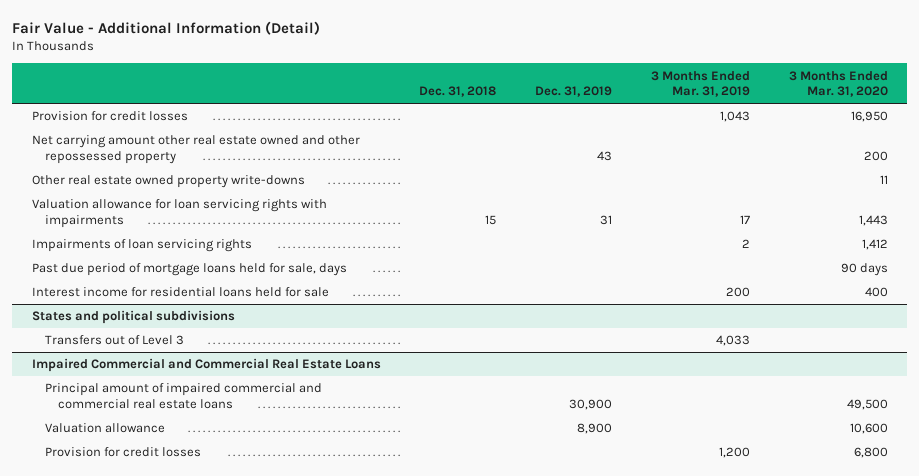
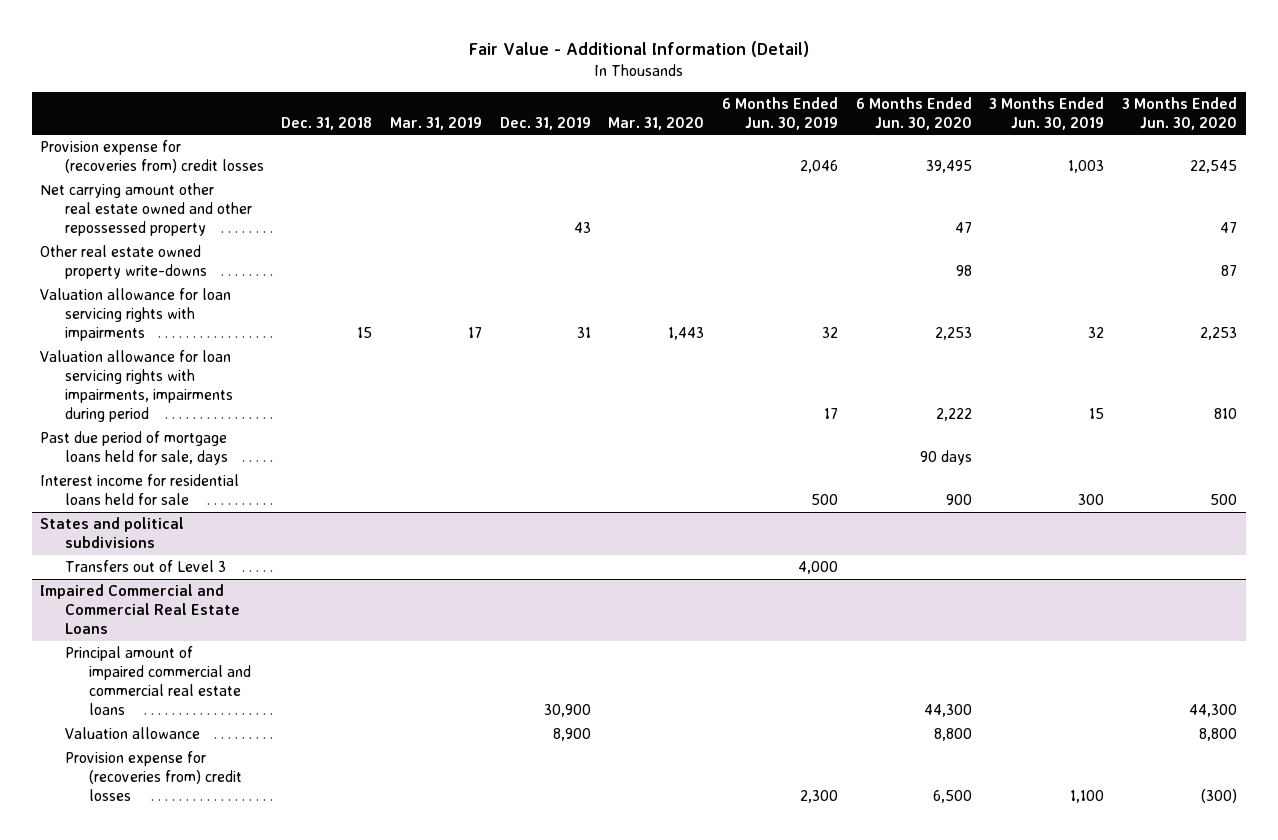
[650,70,750,98] 3 Months Ended Mar. 31, 2019 -> none
[788,70,888,98] 3 Months Ended Mar. 31, 2020 -> none
none -> [390,116,483,130] Mar. 31, 2019
none -> [608,116,705,130] Mar. 31, 2020
none -> [722,96,839,130] 6 Months Ended Jun. 30, 2019
none -> [855,96,972,130] 6 Months Ended Jun. 30, 2020
none -> [989,96,1105,130] 3 Months Ended Jun. 30, 2019
none -> [1122,96,1238,130] 3 Months Ended Jun. 30, 2020
[31,111,188,122] Provision for credit losses -> [40,140,264,174] Provision expense for (recoveries from) credit losses
[31,239,252,253] Impairments of loan servicing rights -> [40,350,233,423] Valuation allowance for loan servicing rights with impairments, impairments during period
[44,447,201,458] Provision for credit losses -> [64,751,243,802] Provision expense for (recoveries from) credit losses

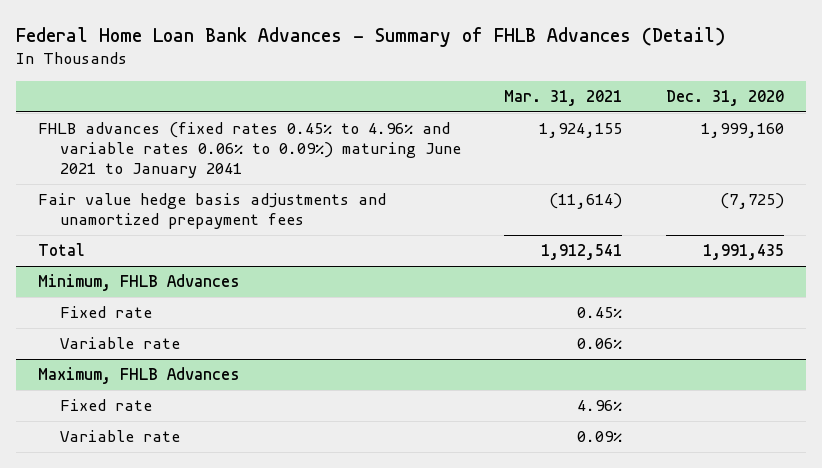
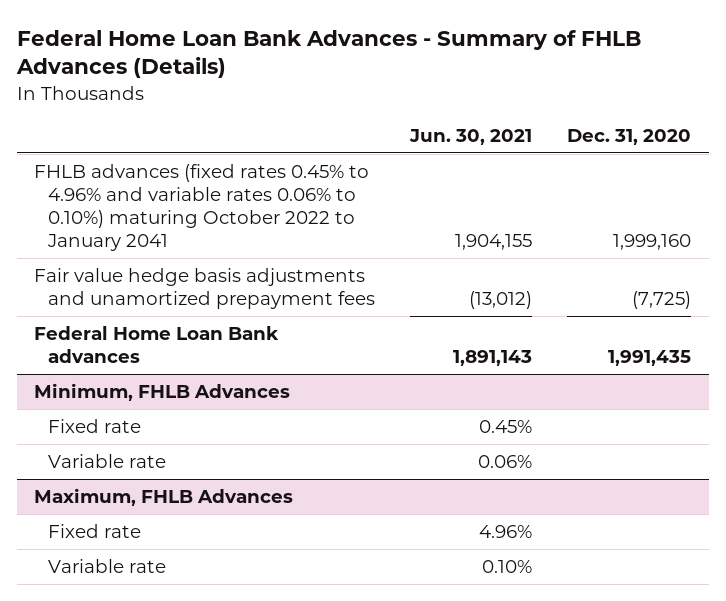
[16,26,726,47] Federal Home Loan Bank Advances - Summary of FHLB Advances (Detail) -> [15,29,641,79] Federal Home Loan Bank Advances - Summary of FHLB Advances (Details)
[504,89,623,106] Mar. 31, 2021 -> none
none -> [409,129,533,146] Jun. 30, 2021
[38,122,461,178] FHLB advances (fixed rates 0.45% to 4.96% and variable rates 0.06% to 0.09%) maturing June 2021 to January 2041 -> [34,163,370,251] FHLB advances (fixed rates 0.45% to 4.96% and variable rates 0.06% to 0.10%) maturing October 2022 to January 2041
[38,243,86,257] Total -> [34,325,280,363] Federal Home Loan Bank advances

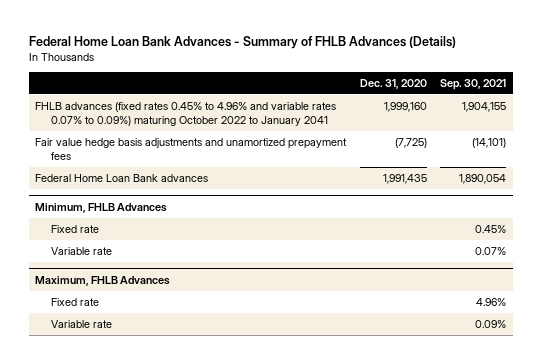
[409,129,533,146] Jun. 30, 2021 -> none
none -> [439,78,506,90] Sep. 30, 2021
[34,163,370,251] FHLB advances (fixed rates 0.45% to 4.96% and variable rates 0.06% to 0.10%) maturing October 2022 to January 2041 -> [35,102,337,126] FHLB advances (fixed rates 0.45% to 4.96% and variable rates 0.07% to 0.09%) maturing October 2022 to January 2041

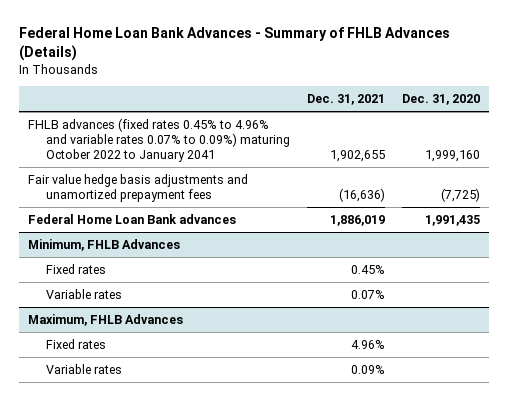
[439,78,506,90] Sep. 30, 2021 -> none
none -> [307,94,386,106] Dec. 31, 2021
[51,225,100,234] Fixed rate -> [46,263,107,274] Fixed rates
[51,247,113,256] Variable rate -> [46,288,123,299] Variable rates
[51,298,100,307] Fixed rate -> [46,338,107,349] Fixed rates
[51,320,113,329] Variable rate -> [46,363,123,374] Variable rates

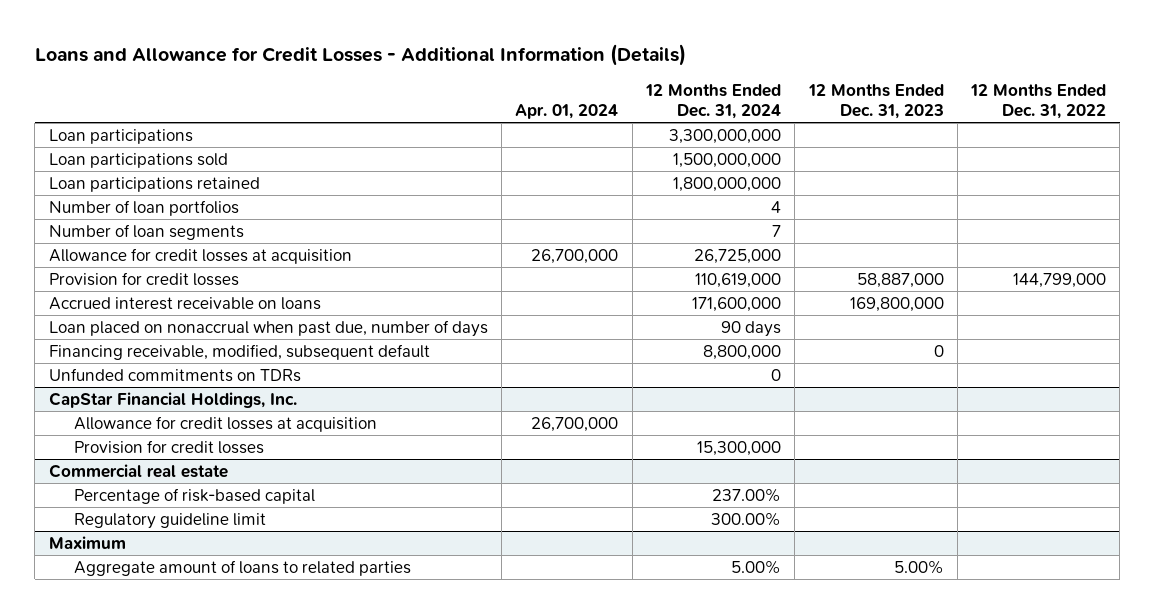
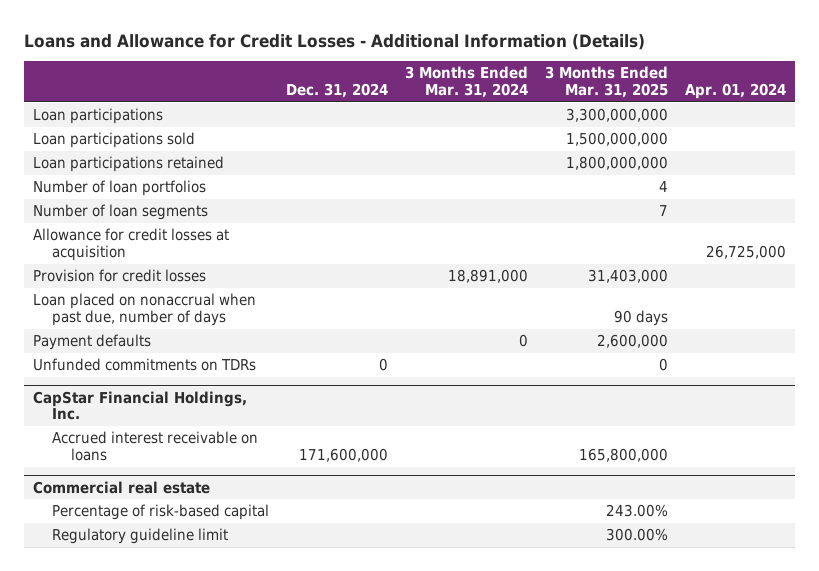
[644,83,781,119] 12 Months Ended Dec. 31, 2024 -> none
[807,83,944,119] 12 Months Ended Dec. 31, 2023 -> none
[970,83,1107,119] 12 Months Ended Dec. 31, 2022 -> none
none -> [286,83,389,99] Dec. 31, 2024
none -> [405,66,529,99] 3 Months Ended Mar. 31, 2024
none -> [545,66,669,99] 3 Months Ended Mar. 31, 2025
[531,248,619,264] 26,700,000 -> [706,245,787,260] 26,725,000
[48,296,321,310] Accrued interest receivable on loans -> none
[48,343,430,360] Financing receivable, modified, subsequent default -> [32,334,151,351] Payment defaults
[74,415,378,432] Allowance for credit losses at acquisition -> none
[74,439,265,454] Provision for credit losses -> none
none -> [52,431,259,462] Accrued interest receivable on loans
[48,535,126,549] Maximum -> none
[74,559,412,576] Aggregate amount of loans to related parties -> none

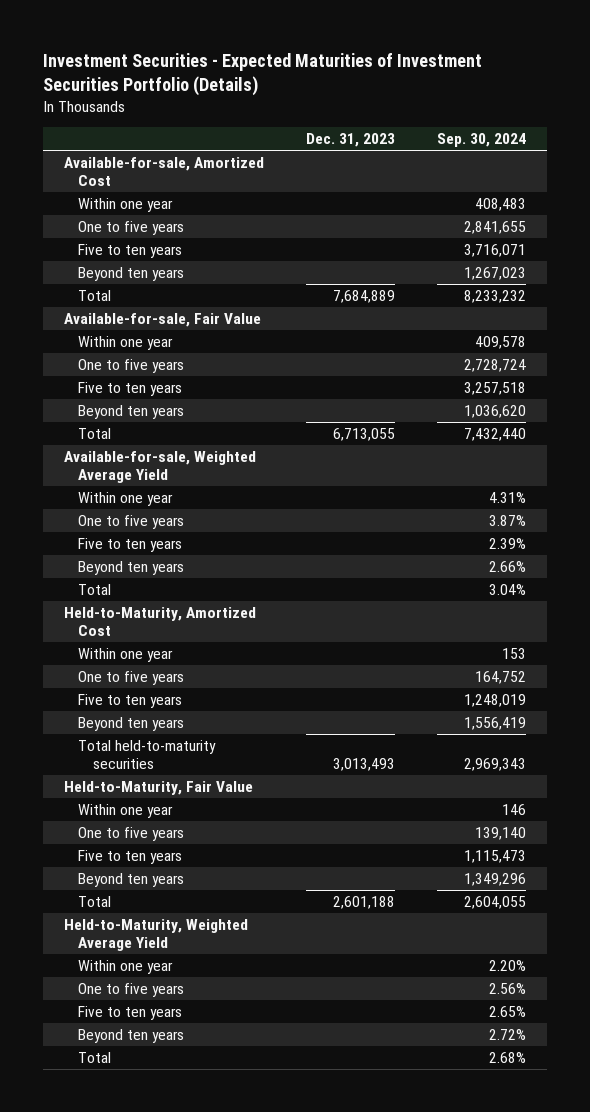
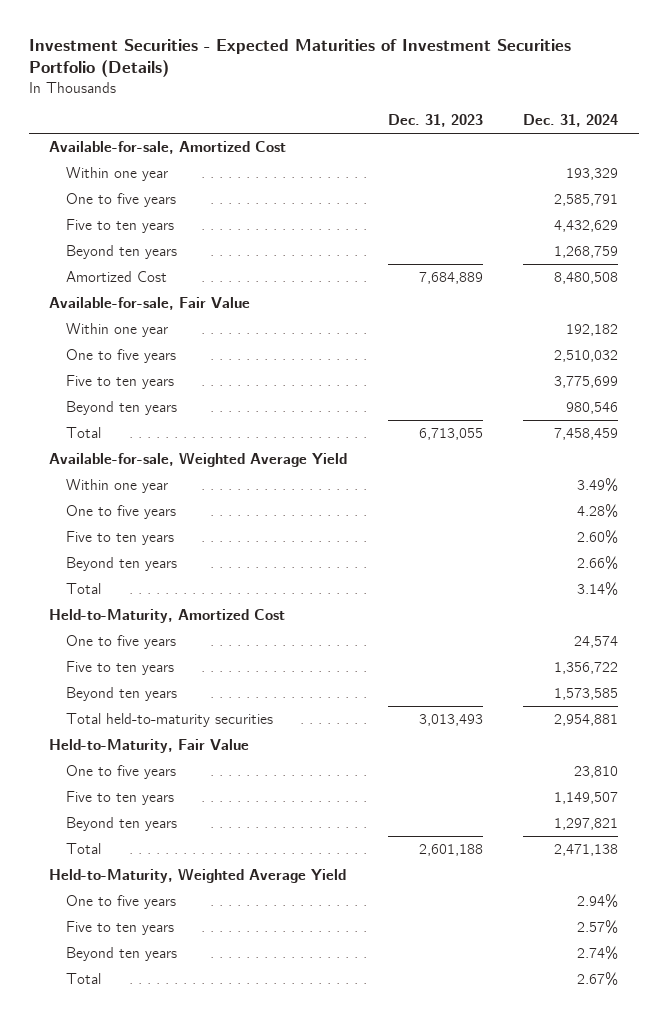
[437,133,527,148] Sep. 30, 2024 -> none
none -> [523,114,619,128] Dec. 31, 2024
[78,290,112,302] Total -> [66,270,168,282] Amortized Cost
[78,648,174,663] Within one year -> none
[78,804,174,819] Within one year -> none
[78,960,174,975] Within one year -> none

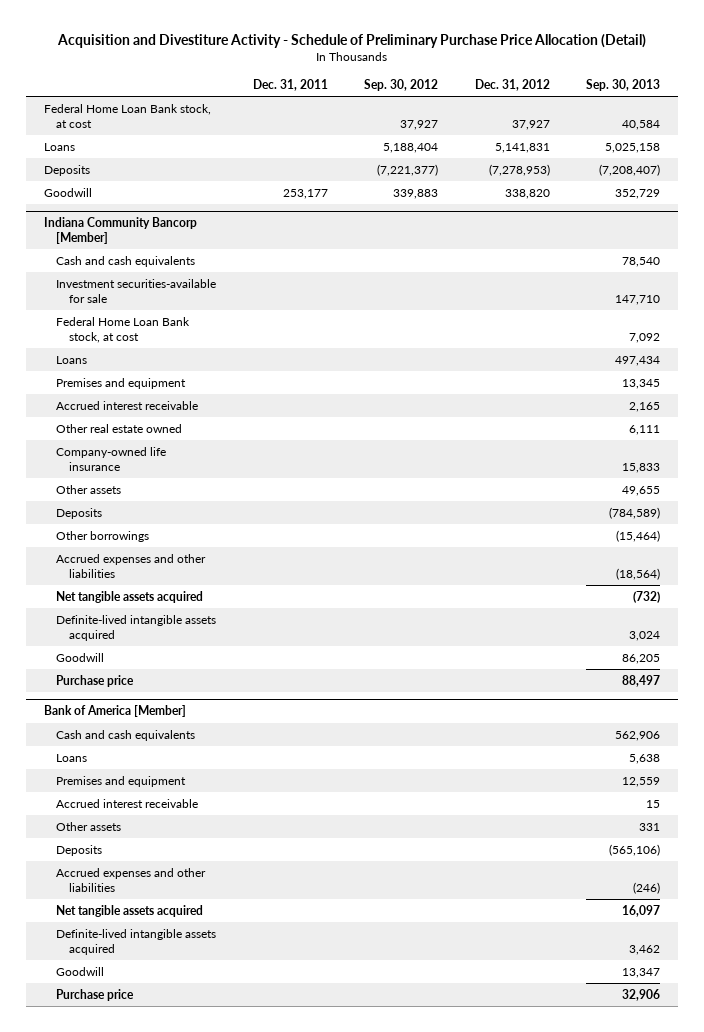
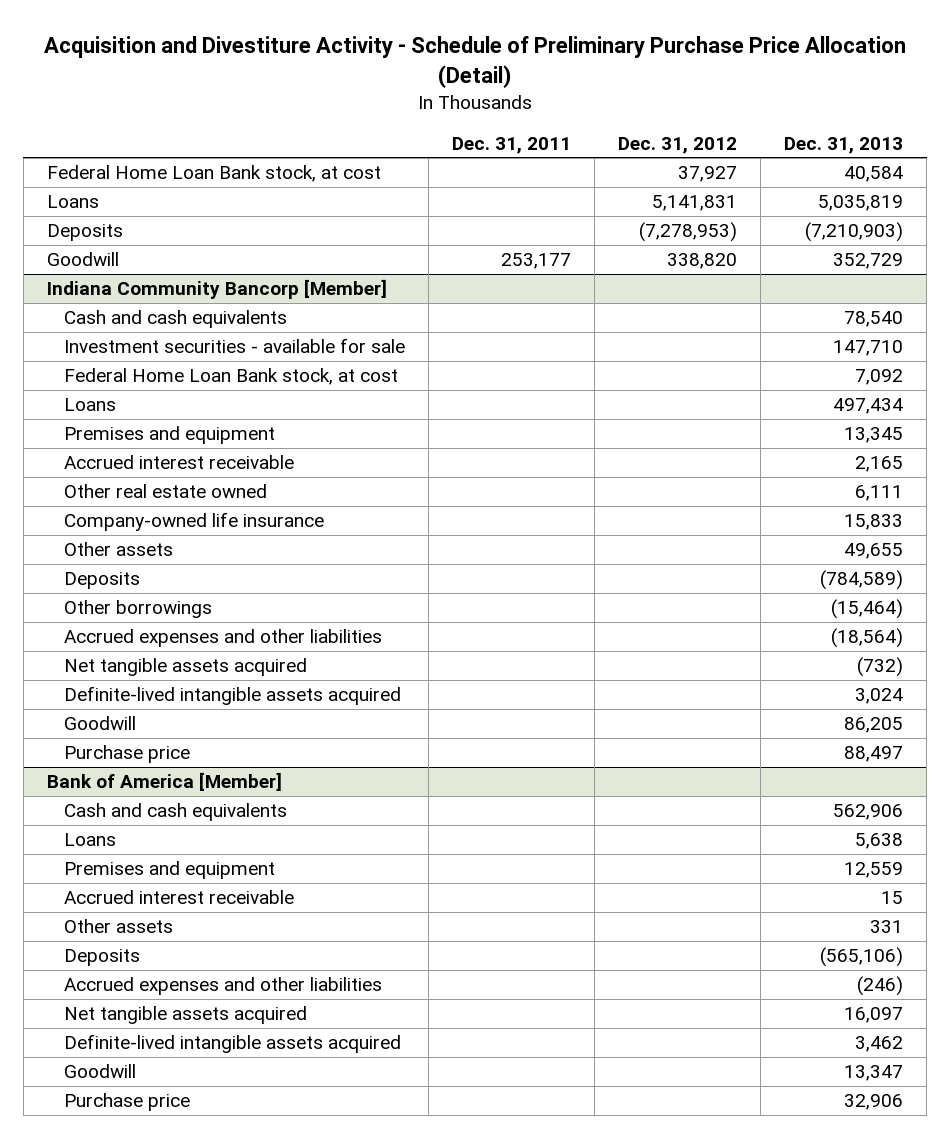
[364,79,439,92] Sep. 30, 2012 -> none
[585,79,660,92] Sep. 30, 2013 -> none
none -> [784,136,904,154] Dec. 31, 2013
[56,278,217,303] Investment securities-available for sale -> [63,338,405,354] Investment securities - available for sale

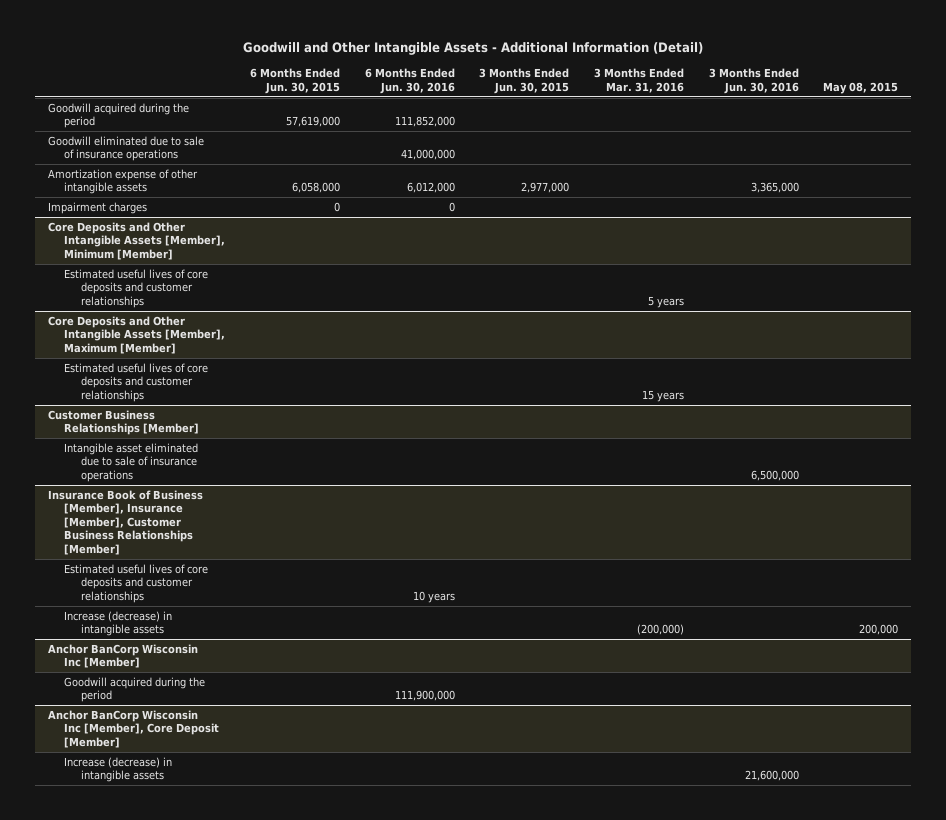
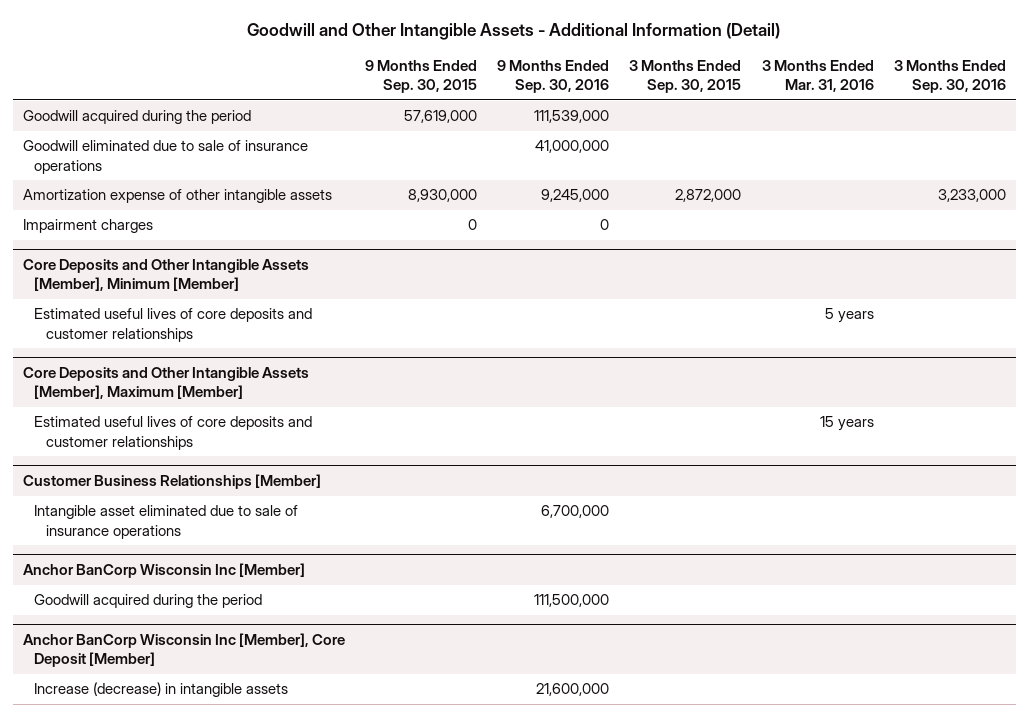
[249,68,340,94] 6 Months Ended Jun. 30, 2015 -> none
[364,68,455,94] 6 Months Ended Jun. 30, 2016 -> none
[479,68,570,94] 3 Months Ended Jun. 30, 2015 -> none
[708,68,799,94] 3 Months Ended Jun. 30, 2016 -> none
[823,81,899,94] May 08, 2015 -> none
none -> [364,60,477,94] 9 Months Ended Sep. 30, 2015
none -> [497,60,610,94] 9 Months Ended Sep. 30, 2016
none -> [629,60,742,94] 3 Months Ended Sep. 30, 2015
none -> [893,60,1006,94] 3 Months Ended Sep. 30, 2016
[47,489,203,555] Insurance Book of Business [Member], Insurance [Member], Customer Business Relationships [Member] -> none
[64,563,209,603] Estimated useful lives of core deposits and customer relationships -> none
[64,610,173,637] Increase (decrease) in intangible assets -> none

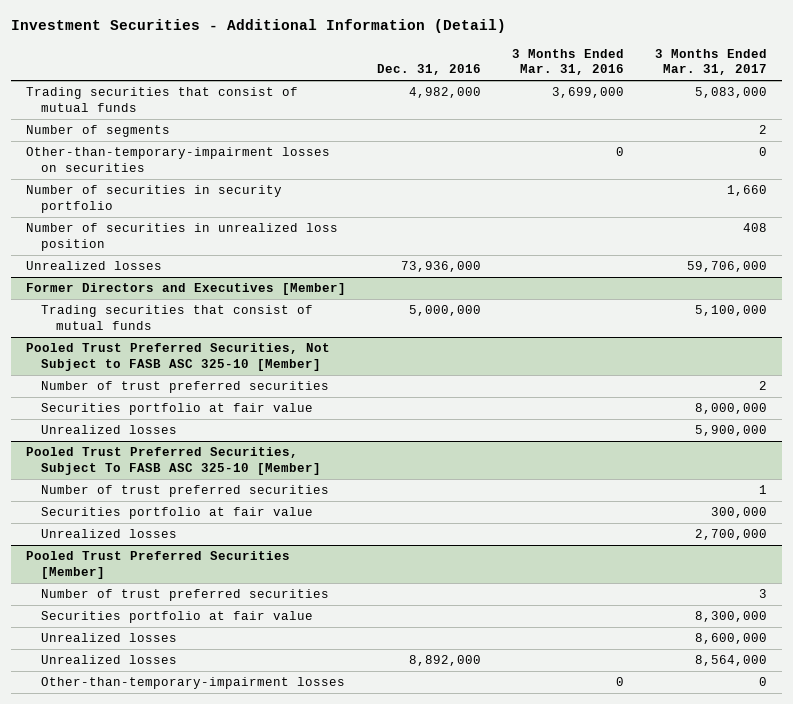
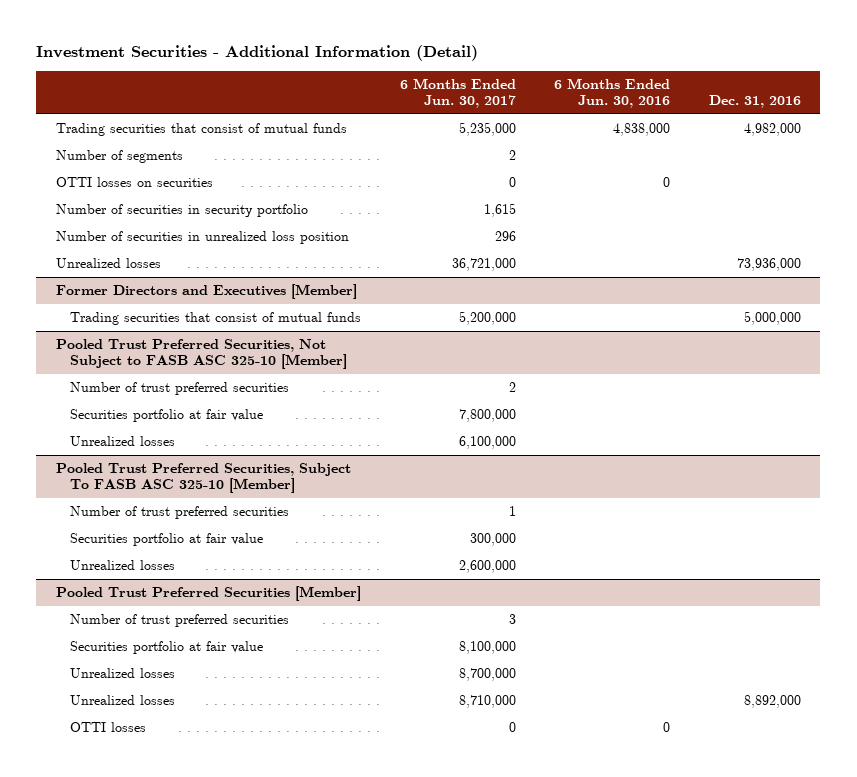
[511,48,624,76] 3 Months Ended Mar. 31, 2016 -> none
[654,48,767,76] 3 Months Ended Mar. 31, 2017 -> none
none -> [399,77,516,109] 6 Months Ended Jun. 30, 2017
none -> [554,77,671,109] 6 Months Ended Jun. 30, 2016
[26,147,331,172] Other-than-temporary-impairment losses on securities -> [55,177,213,188] OTTI losses on securities
[41,677,346,690] Other-than-temporary-impairment losses -> [70,722,147,733] OTTI losses

